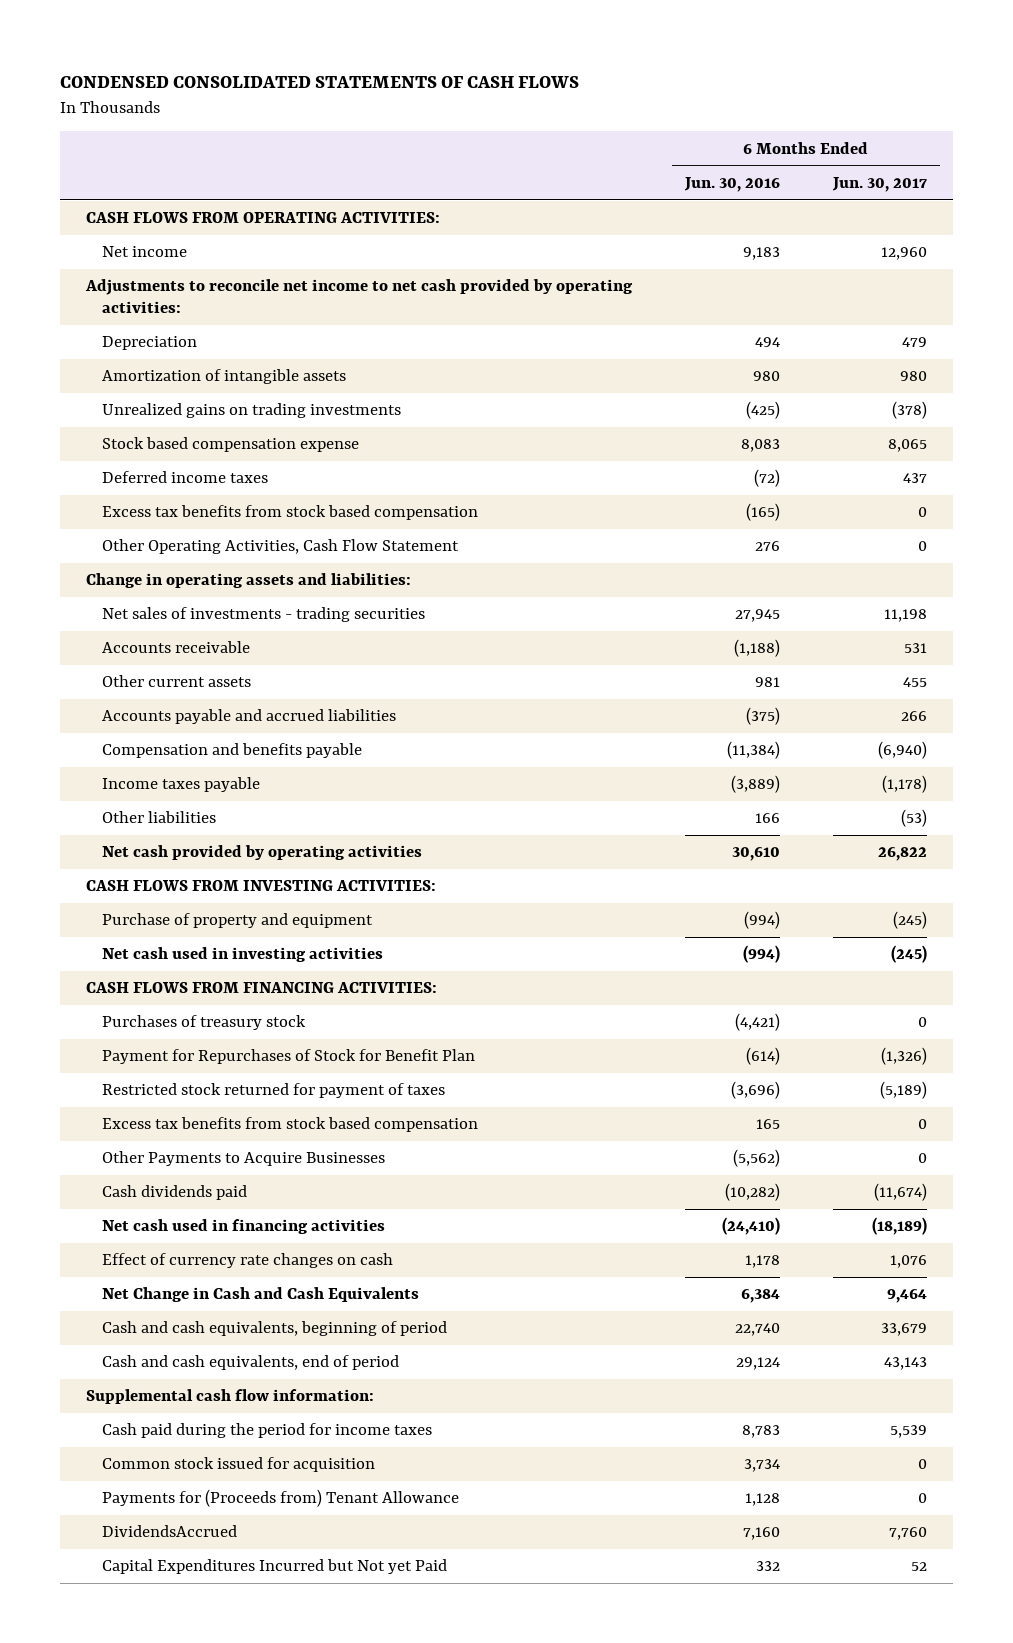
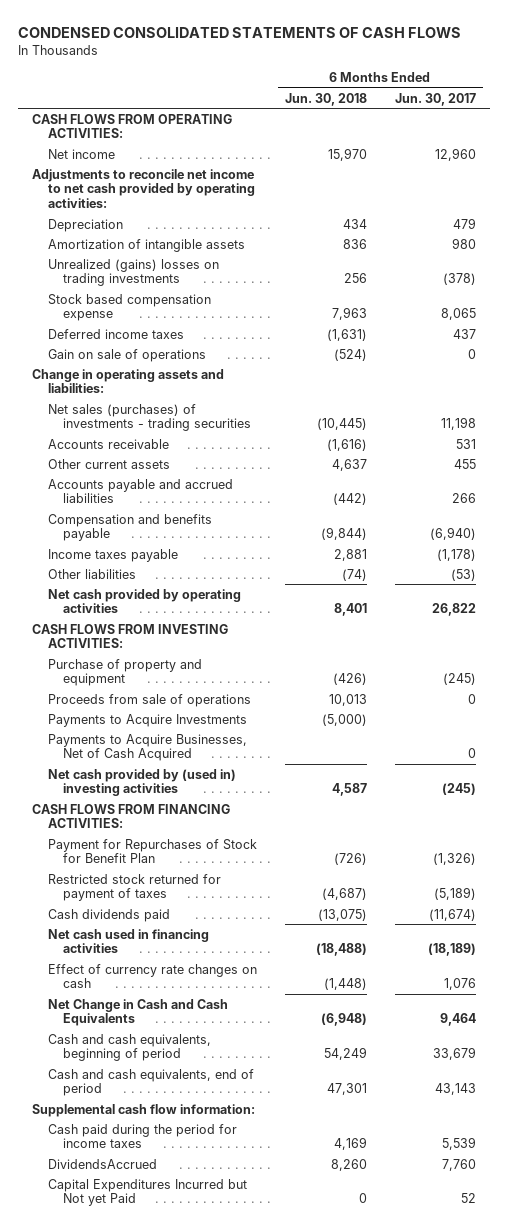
[684,176,781,192] Jun. 30, 2016 -> none
none -> [284,92,367,106] Jun. 30, 2018
[101,403,401,419] Unrealized gains on trading investments -> [47,258,219,287] Unrealized (gains) losses on trading investments
[101,505,478,521] Excess tax benefits from stock based compensation -> none
[101,539,459,555] Other Operating Activities, Cash Flow Statement -> none
none -> [47,348,206,362] Gain on sale of operations
[101,607,425,623] Net sales of investments - trading securities -> [47,403,252,432] Net sales (purchases) of investments - trading securities
none -> [47,693,251,707] Proceeds from sale of operations
none -> [47,713,247,727] Payments to Acquire Investments
none -> [47,733,247,762] Payments to Acquire Businesses, Net of Cash Acquired
[101,947,383,963] Net cash used in investing activities -> [47,768,236,797] Net cash provided by (used in) investing activities
[101,1015,306,1031] Purchases of treasury stock -> none
[101,1117,478,1133] Excess tax benefits from stock based compensation -> none
[101,1151,385,1167] Other Payments to Acquire Businesses -> none
[101,1457,375,1473] Common stock issued for acquisition -> none
[101,1489,459,1508] Payments for (Proceeds from) Tenant Allowance -> none

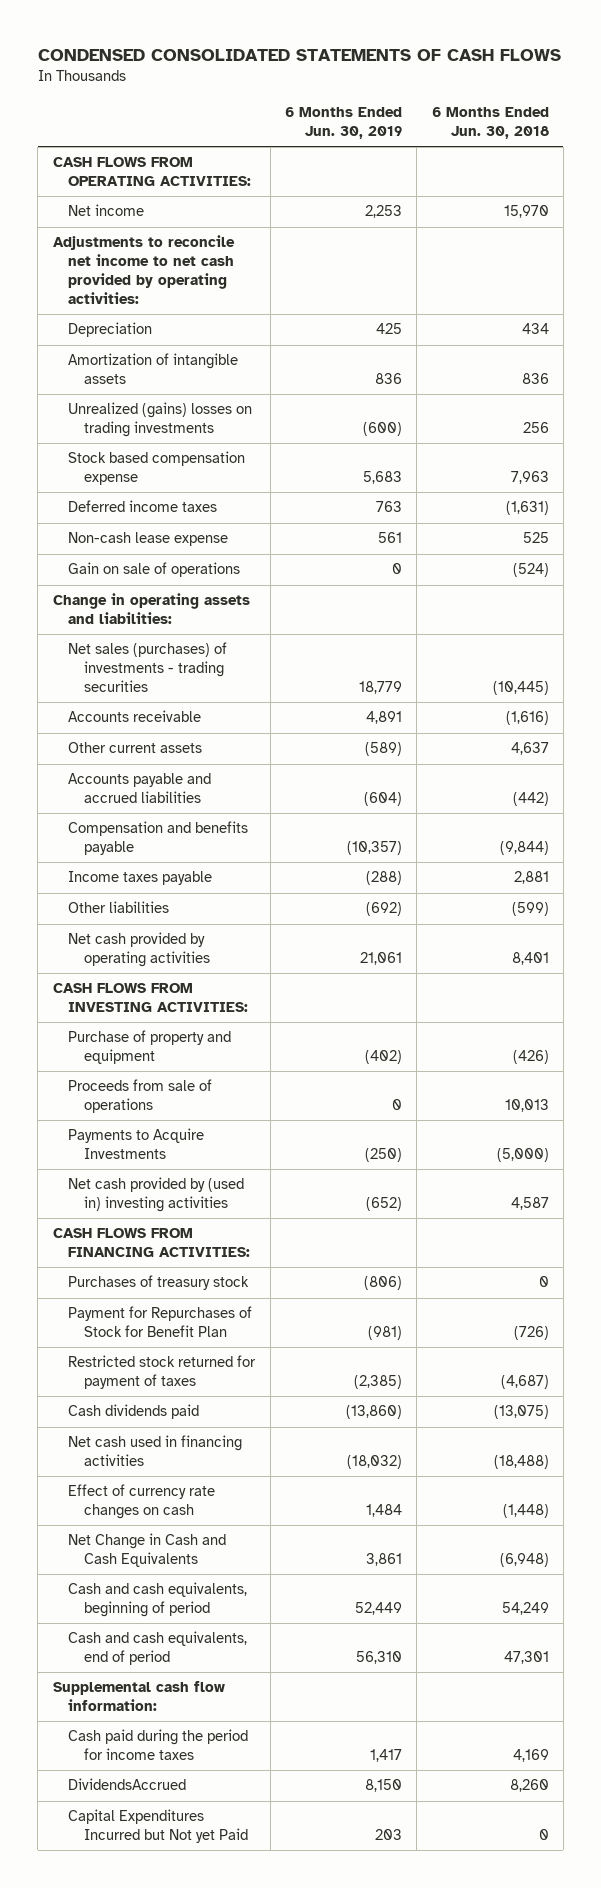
[394,92,476,106] Jun. 30, 2017 -> none
none -> [285,106,403,139] 6 Months Ended Jun. 30, 2019
none -> [68,532,229,547] Non-cash lease expense
[341,568,367,581] (74) -> [511,902,549,917] (599)
[47,733,247,762] Payments to Acquire Businesses, Net of Cash Acquired -> none
none -> [68,1275,250,1291] Purchases of treasury stock

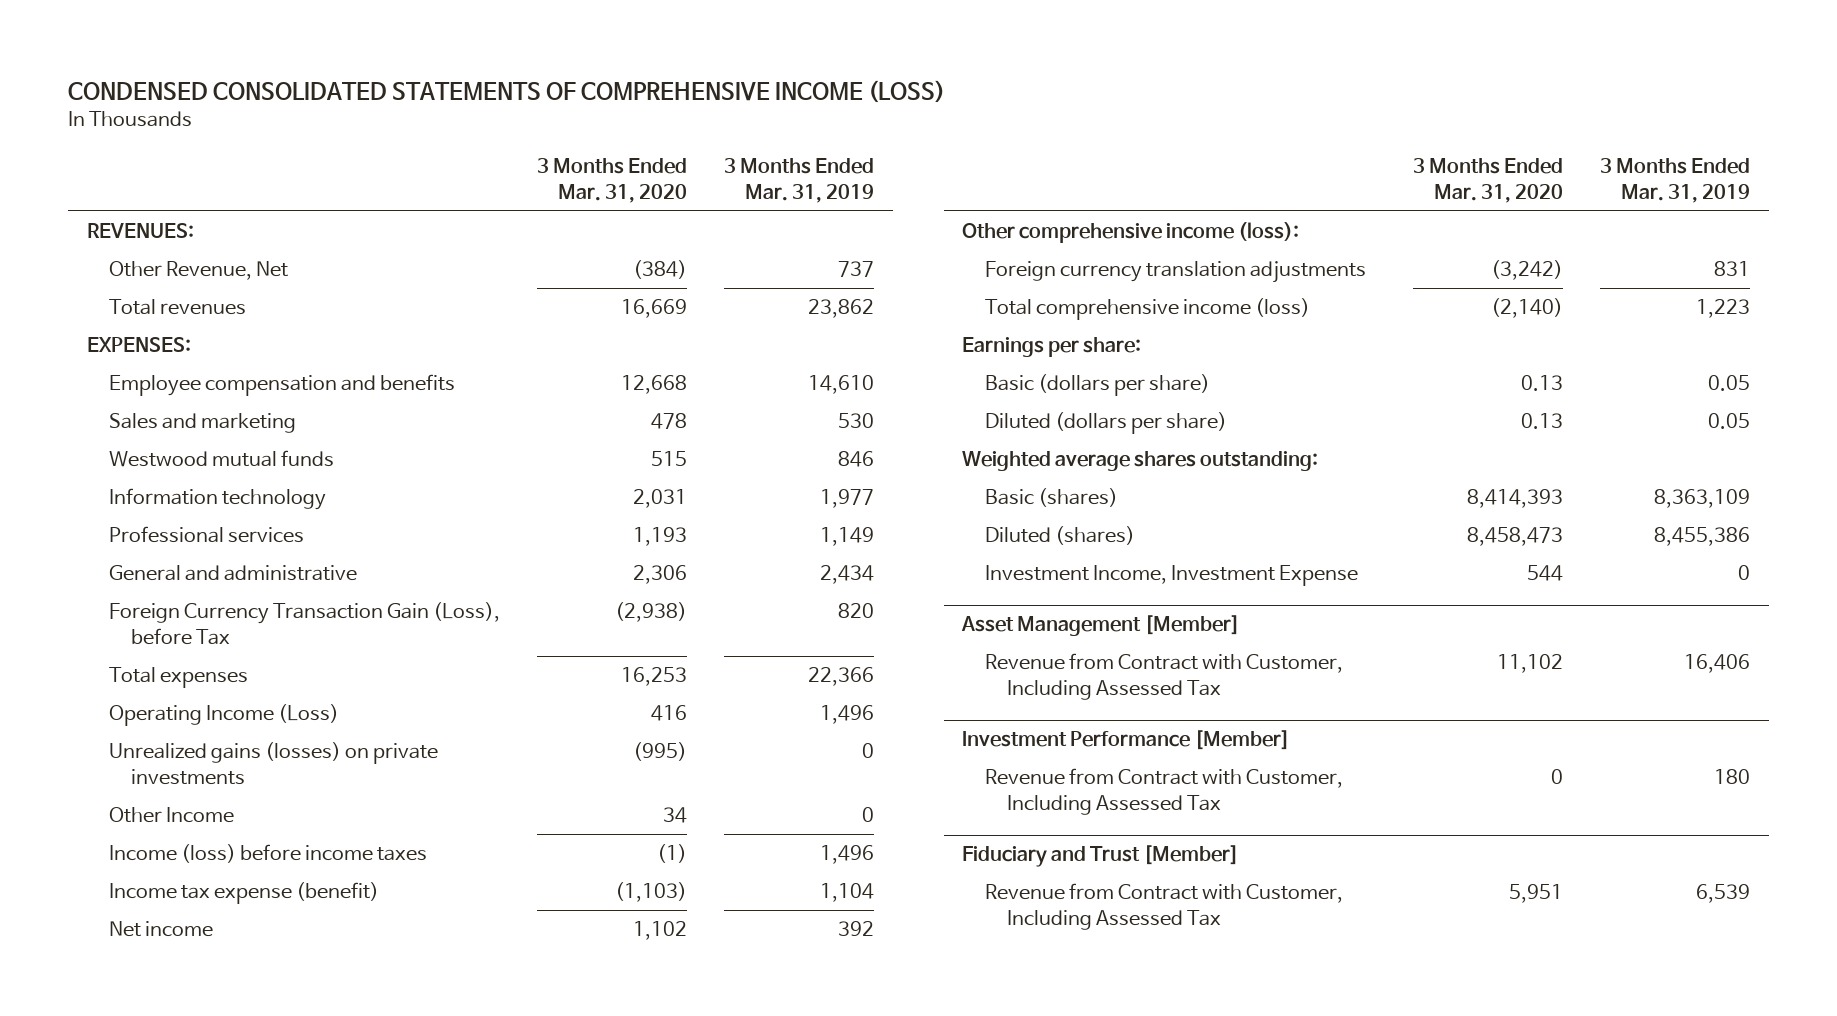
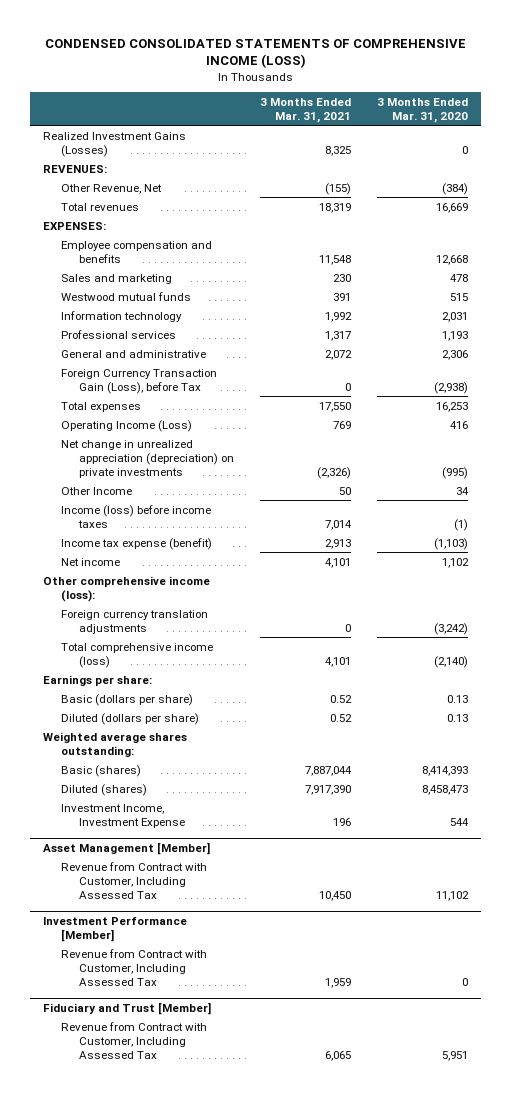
[724,158,875,204] 3 Months Ended Mar. 31, 2019 -> none
none -> [259,97,351,123] 3 Months Ended Mar. 31, 2021
none -> [43,131,187,157] Realized Investment Gains (Losses)
[108,742,438,786] Unrealized gains (losses) on private investments -> [60,439,234,478] Net change in unrealized appreciation (depreciation) on private investments

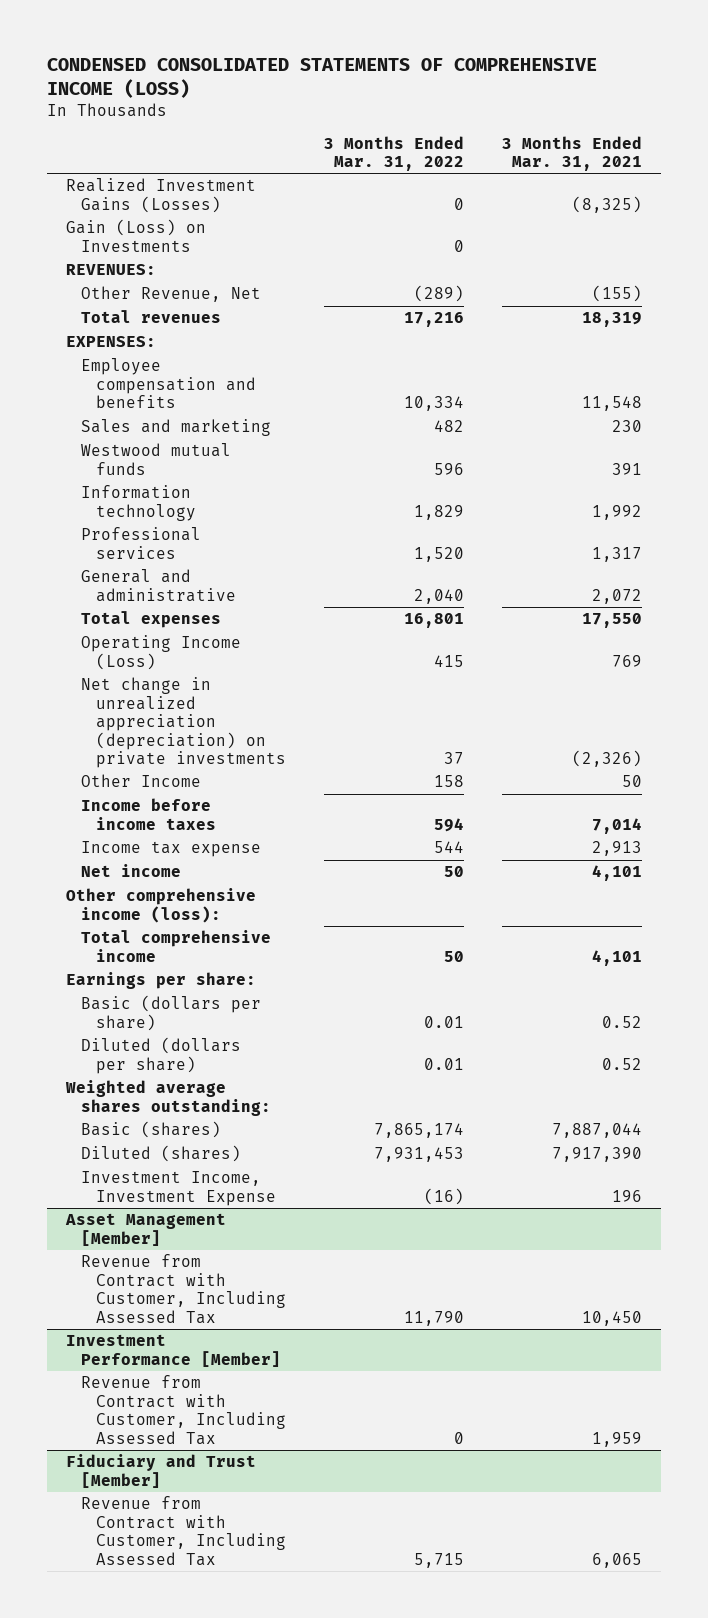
[377,97,469,123] 3 Months Ended Mar. 31, 2020 -> none
none -> [324,135,465,171] 3 Months Ended Mar. 31, 2022
[324,145,351,156] 8,325 -> [572,195,643,213] (8,325)
none -> [65,219,206,252] Gain (Loss) on Investments
[60,368,217,394] Foreign Currency Transaction Gain (Loss), before Tax -> none
[60,504,211,528] Income (loss) before income taxes -> [80,798,216,830] Income before income taxes
[60,537,212,550] Income tax expense (benefit) -> [80,841,261,858] Income tax expense
[60,609,208,634] Foreign currency translation adjustments -> none
[60,642,213,668] Total comprehensive income (loss) -> [80,930,271,962] Total comprehensive income

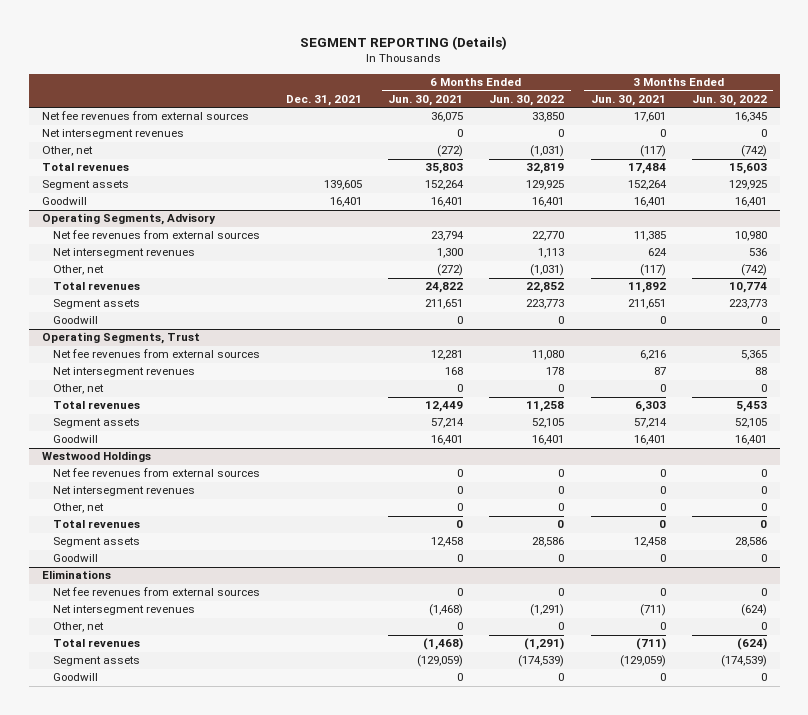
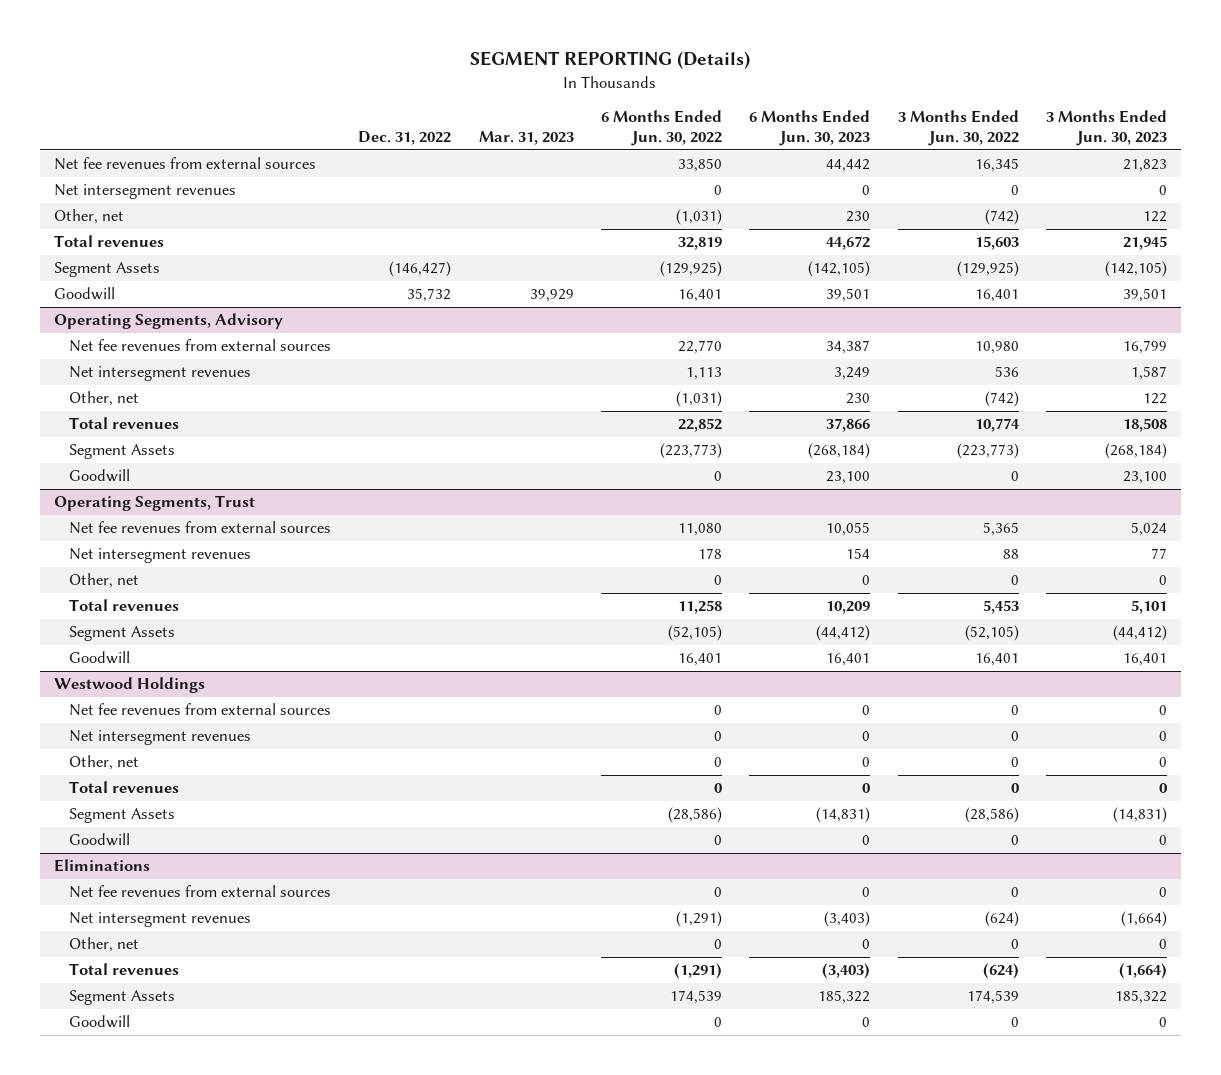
[286,95,363,107] Dec. 31, 2021 -> none
[388,95,464,107] Jun. 30, 2021 -> none
[590,95,666,107] Jun. 30, 2021 -> none
none -> [358,130,452,145] Dec. 31, 2022
none -> [478,130,574,145] Mar. 31, 2023
none -> [749,110,871,146] 6 Months Ended Jun. 30, 2023
none -> [1046,110,1168,146] 3 Months Ended Jun. 30, 2023
[41,180,129,191] Segment assets -> [53,262,160,278] Segment Assets
[526,180,565,191] 129,925 -> [659,261,722,278] (129,925)
[728,180,767,191] 129,925 -> [956,261,1019,278] (129,925)
[53,299,141,310] Segment assets -> [68,444,175,460] Segment Assets
[526,299,565,310] 223,773 -> [659,443,722,460] (223,773)
[728,299,767,310] 223,773 -> [956,443,1019,460] (223,773)
[53,418,141,429] Segment assets -> [68,626,175,642] Segment Assets
[532,418,565,429] 52,105 -> [667,625,722,642] (52,105)
[734,418,767,429] 52,105 -> [964,625,1019,642] (52,105)
[53,537,141,548] Segment assets -> [68,808,175,824] Segment Assets
[532,537,565,548] 28,586 -> [667,807,722,824] (28,586)
[734,537,767,548] 28,586 -> [964,807,1019,824] (28,586)
[53,656,141,667] Segment assets -> [68,990,175,1006] Segment Assets
[518,655,565,668] (174,539) -> [669,990,722,1005] 174,539
[720,655,767,668] (174,539) -> [966,990,1019,1005] 174,539

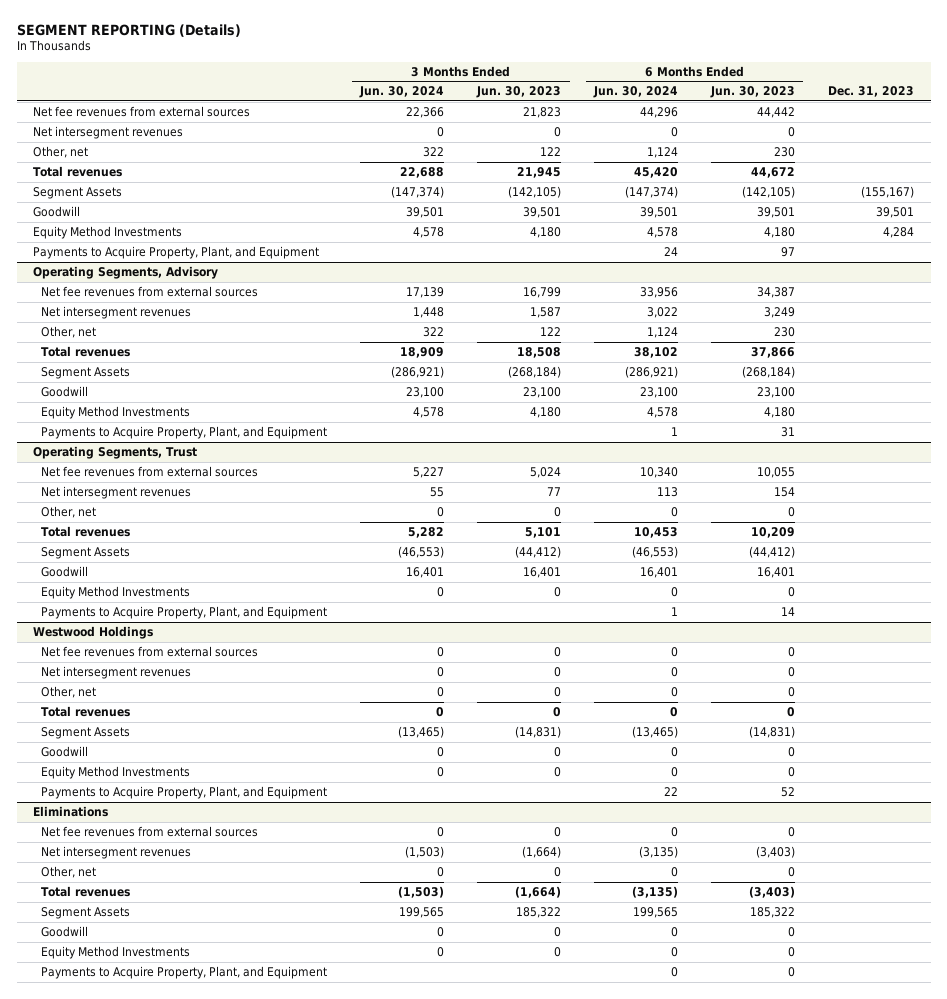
[358,130,452,145] Dec. 31, 2022 -> none
[478,130,574,145] Mar. 31, 2023 -> none
[600,110,722,146] 6 Months Ended Jun. 30, 2022 -> none
[897,110,1019,146] 3 Months Ended Jun. 30, 2022 -> none
none -> [359,86,445,99] Jun. 30, 2024
none -> [593,86,679,99] Jun. 30, 2024
none -> [828,86,915,98] Dec. 31, 2023
none -> [33,226,183,240] Equity Method Investments
none -> [33,246,320,260] Payments to Acquire Property, Plant, and Equipment
none -> [41,406,191,420] Equity Method Investments
none -> [41,426,328,440] Payments to Acquire Property, Plant, and Equipment
none -> [41,586,191,600] Equity Method Investments
none -> [41,606,328,620] Payments to Acquire Property, Plant, and Equipment
none -> [41,766,191,780] Equity Method Investments
none -> [41,786,328,800] Payments to Acquire Property, Plant, and Equipment
none -> [41,946,191,960] Equity Method Investments
none -> [41,966,328,980] Payments to Acquire Property, Plant, and Equipment

